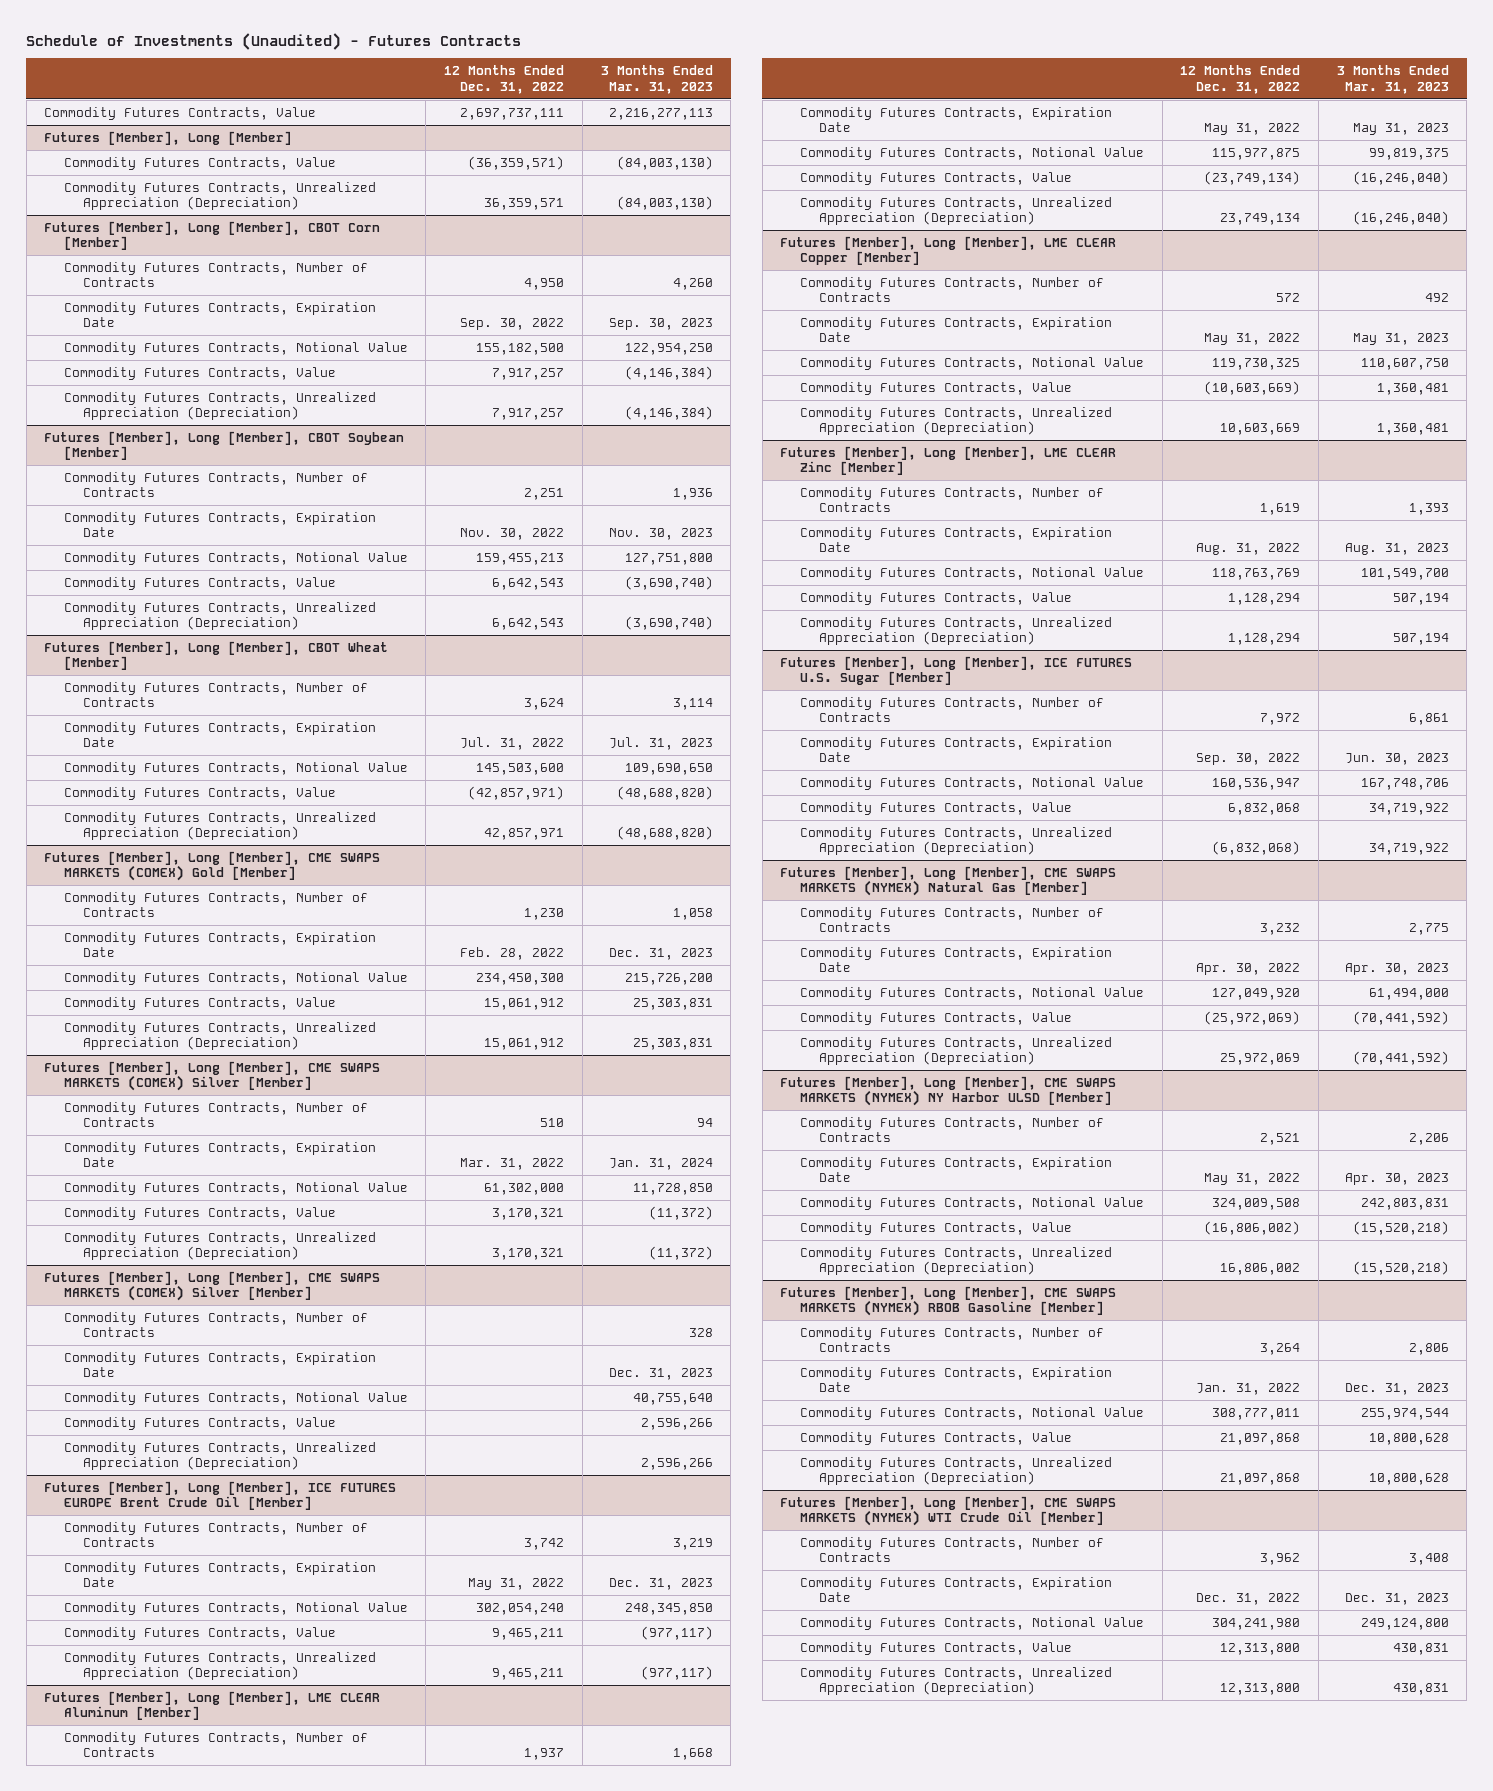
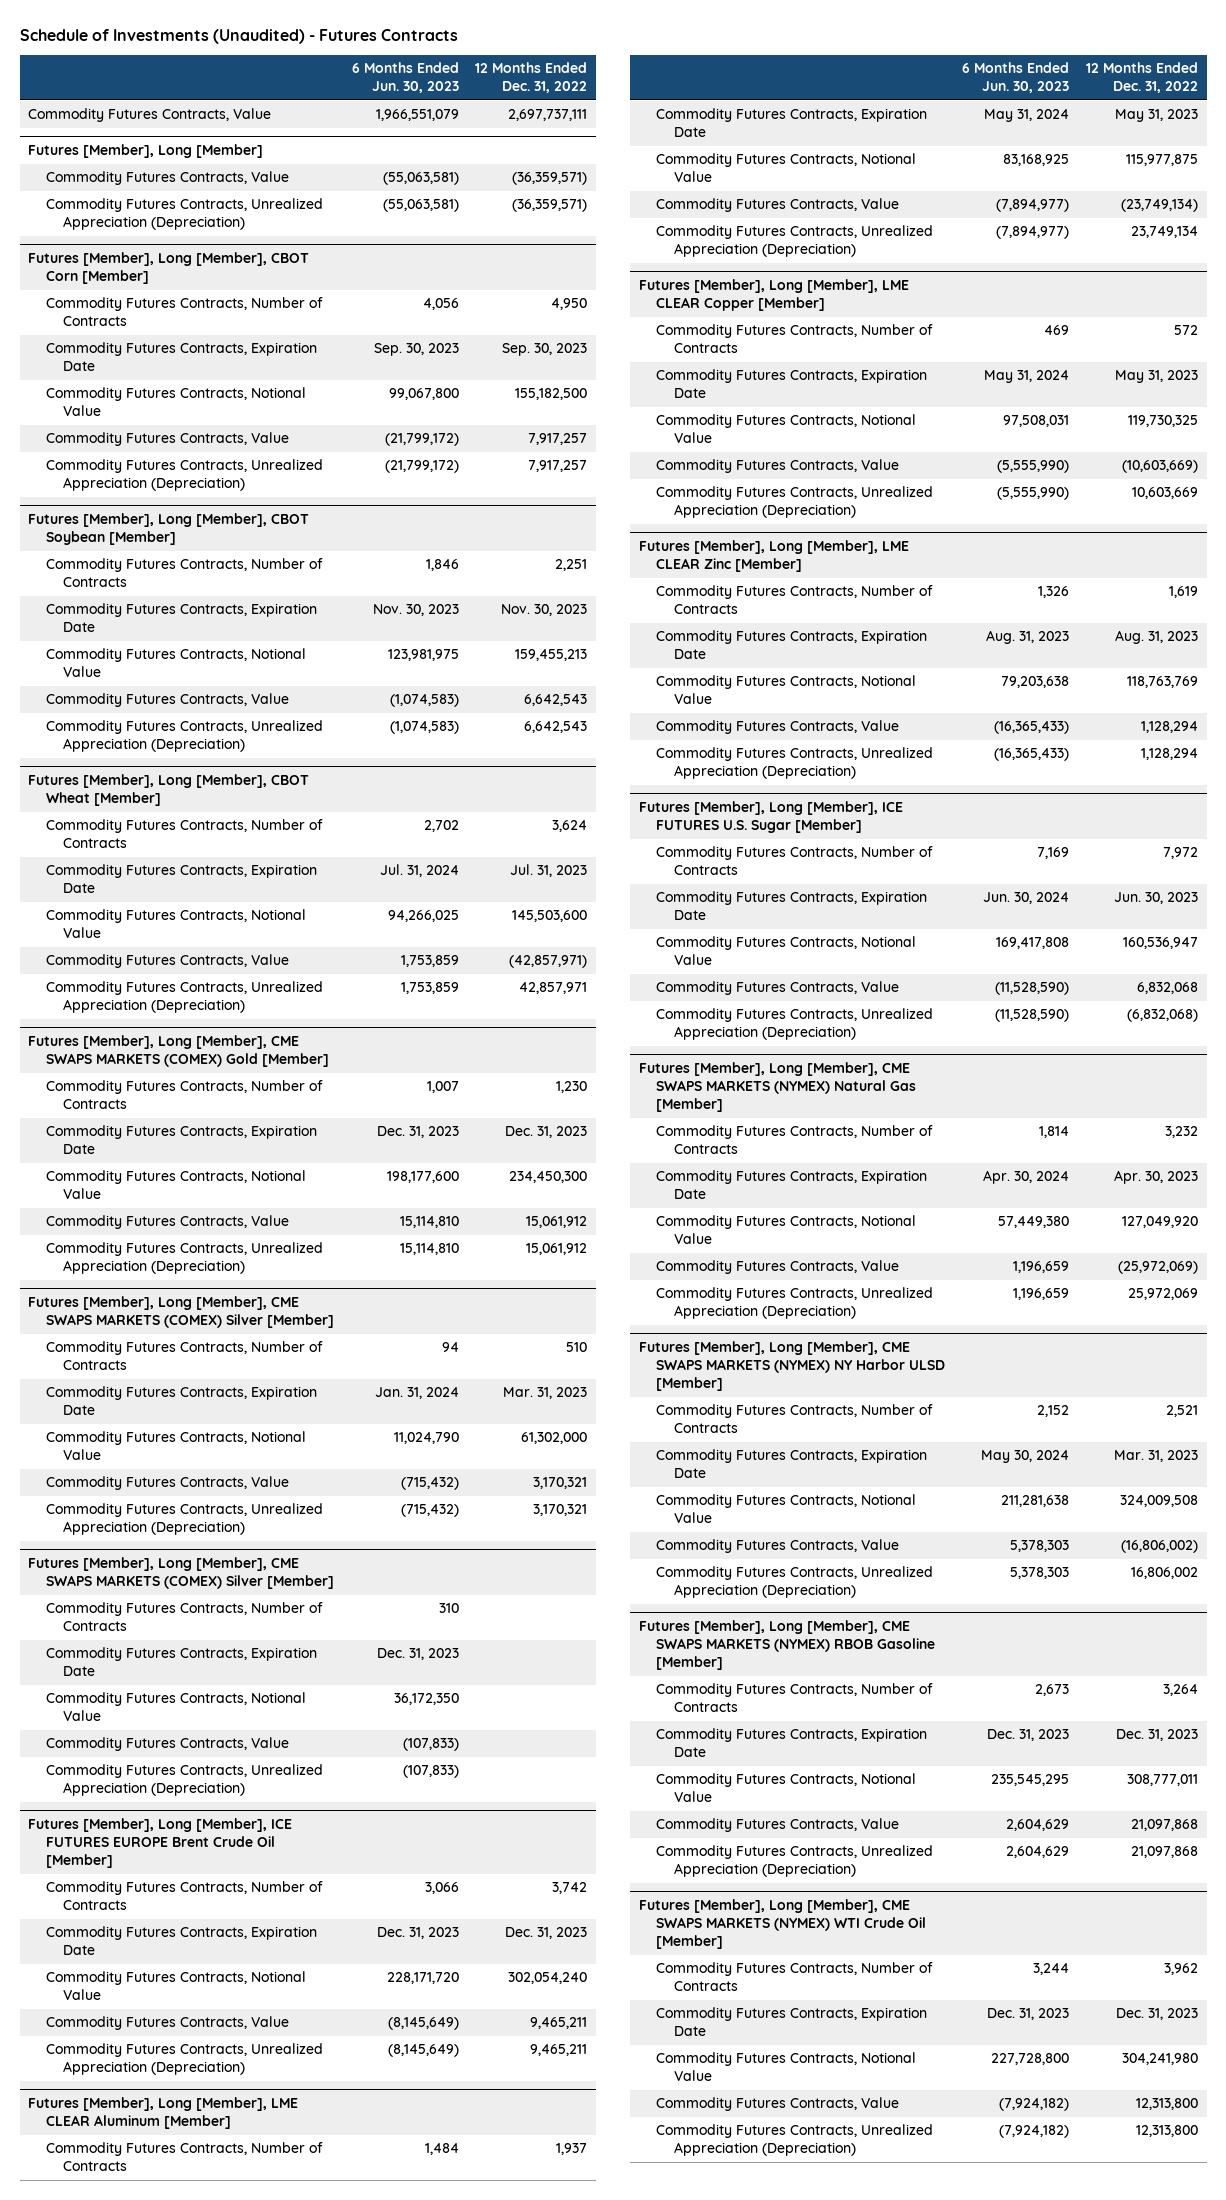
[600,65,713,94] 3 Months Ended Mar. 31, 2023 -> none
none -> [351,62,459,94] 6 Months Ended Jun. 30, 2023
[484,198,565,211] 36,359,571 -> [512,199,588,213] (36,359,571)
[460,318,565,331] Sep. 30, 2022 -> [502,343,588,357] Sep. 30, 2023
[460,528,565,541] Nov. 30, 2022 -> [501,604,588,617] Nov. 30, 2023
[460,737,565,751] Jul. 31, 2022 -> [510,864,588,878] Jul. 31, 2023
[460,947,565,961] Feb. 28, 2022 -> [505,1126,588,1139] Dec. 31, 2023
[460,1158,565,1171] Mar. 31, 2022 -> [503,1387,588,1400] Mar. 31, 2023
[468,1578,565,1591] May 31, 2022 -> [505,1927,588,1940] Dec. 31, 2023
[1204,123,1301,136] May 31, 2022 -> [1115,109,1199,123] May 31, 2023
[1204,333,1301,346] May 31, 2022 -> [1115,370,1199,384] May 31, 2023
[1196,543,1301,556] Aug. 31, 2022 -> [1115,630,1199,645] Aug. 31, 2023
[1196,753,1301,766] Sep. 30, 2022 -> [1114,892,1199,905] Jun. 30, 2023
[1196,963,1301,976] Apr. 30, 2022 -> [1114,1170,1199,1185] Apr. 30, 2023
[1204,1173,1301,1186] May 31, 2022 -> [1114,1450,1199,1463] Mar. 31, 2023
[1196,1383,1301,1396] Jan. 31, 2022 -> [1116,1729,1199,1742] Dec. 31, 2023
[1196,1593,1301,1606] Dec. 31, 2022 -> [1116,2008,1199,2021] Dec. 31, 2023

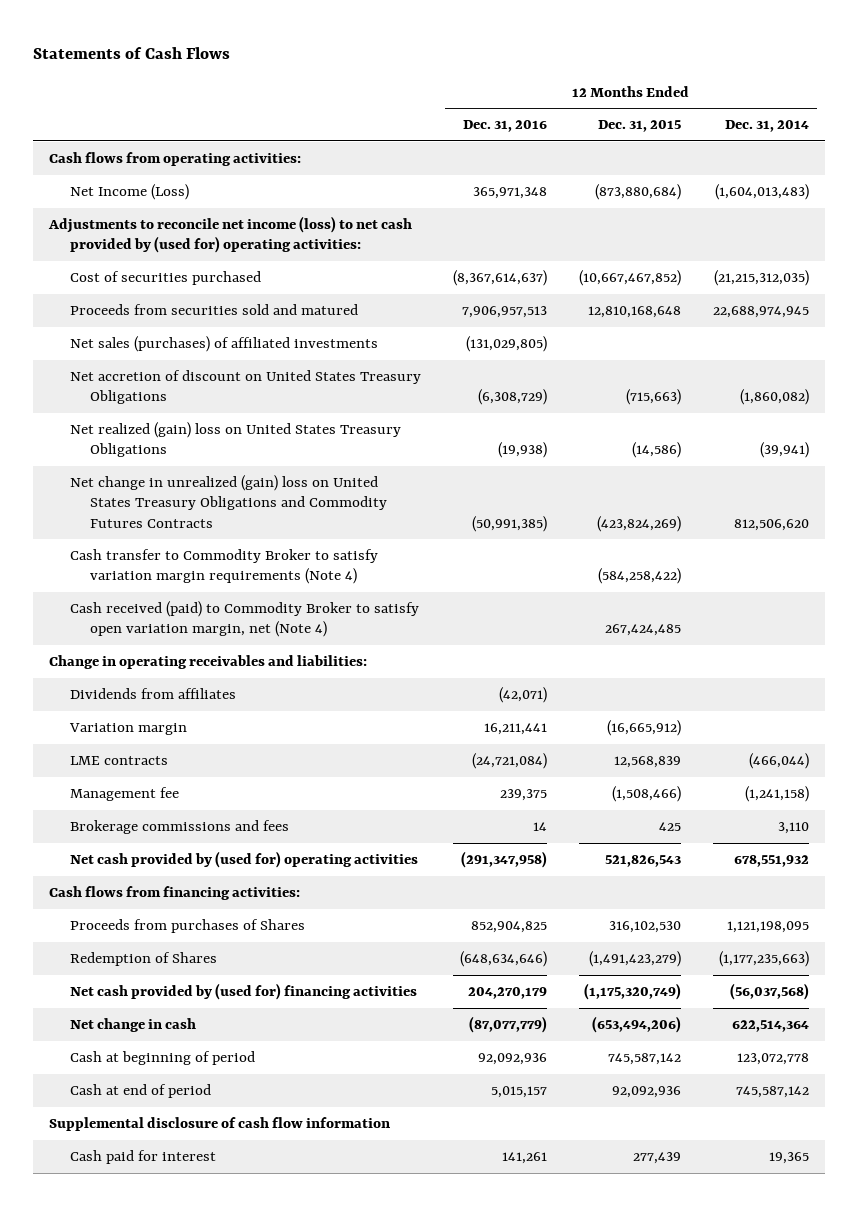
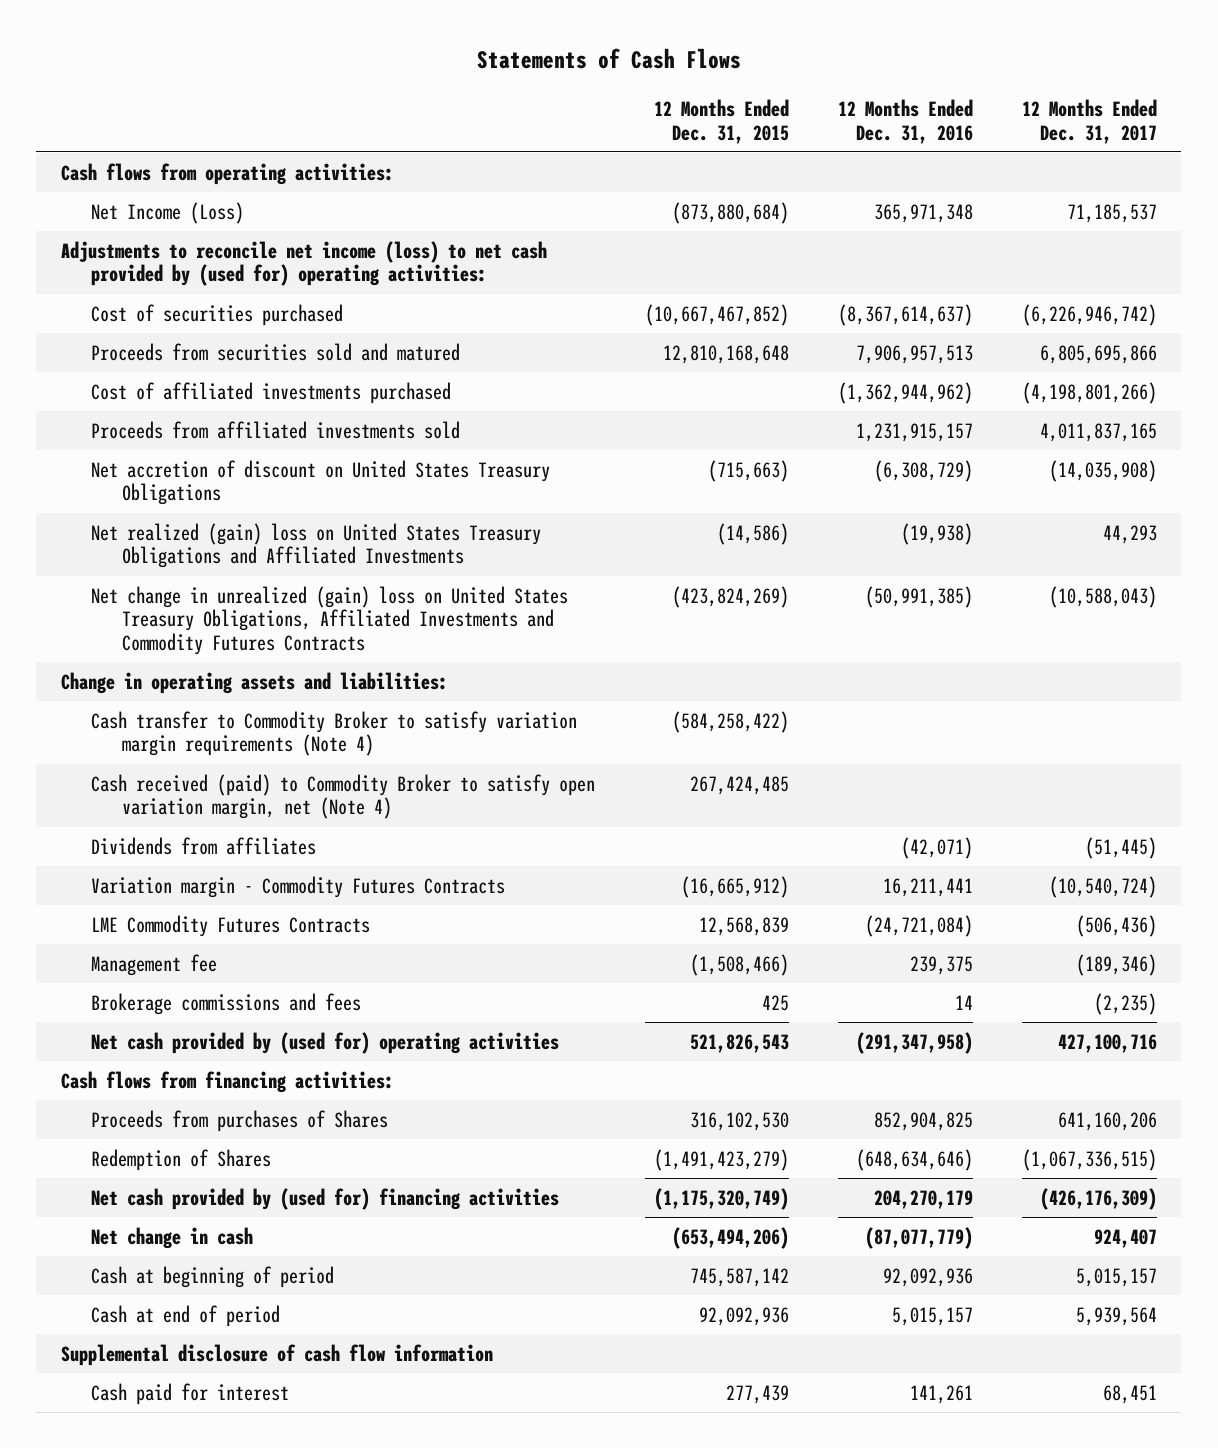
[724,120,809,133] Dec. 31, 2014 -> none
none -> [1021,98,1157,144] 12 Months Ended Dec. 31, 2017
[69,336,378,353] Net sales (purchases) of affiliated investments -> none
none -> [91,381,452,404] Cost of affiliated investments purchased
none -> [91,420,461,439] Proceeds from affiliated investments sold
[69,422,401,458] Net realized (gain) loss on United States Treasury Obligations -> [91,522,542,569] Net realized (gain) loss on United States Treasury Obligations and Affiliated Investments
[69,475,388,528] Net change in unrealized (gain) loss on United States Treasury Obligations and Commodity Futures Contracts -> [91,585,569,656] Net change in unrealized (gain) loss on United States Treasury Obligations, Affiliated Investments and Commodity Futures Contracts
none -> [60,671,448,694] Change in operating assets and liabilities:
[48,655,367,670] Change in operating receivables and liabilities: -> none
[68,723,187,736] Variation margin -> [91,875,506,898] Variation margin - Commodity Futures Contracts
[69,756,168,766] LME contracts -> [91,914,371,937] LME Commodity Futures Contracts

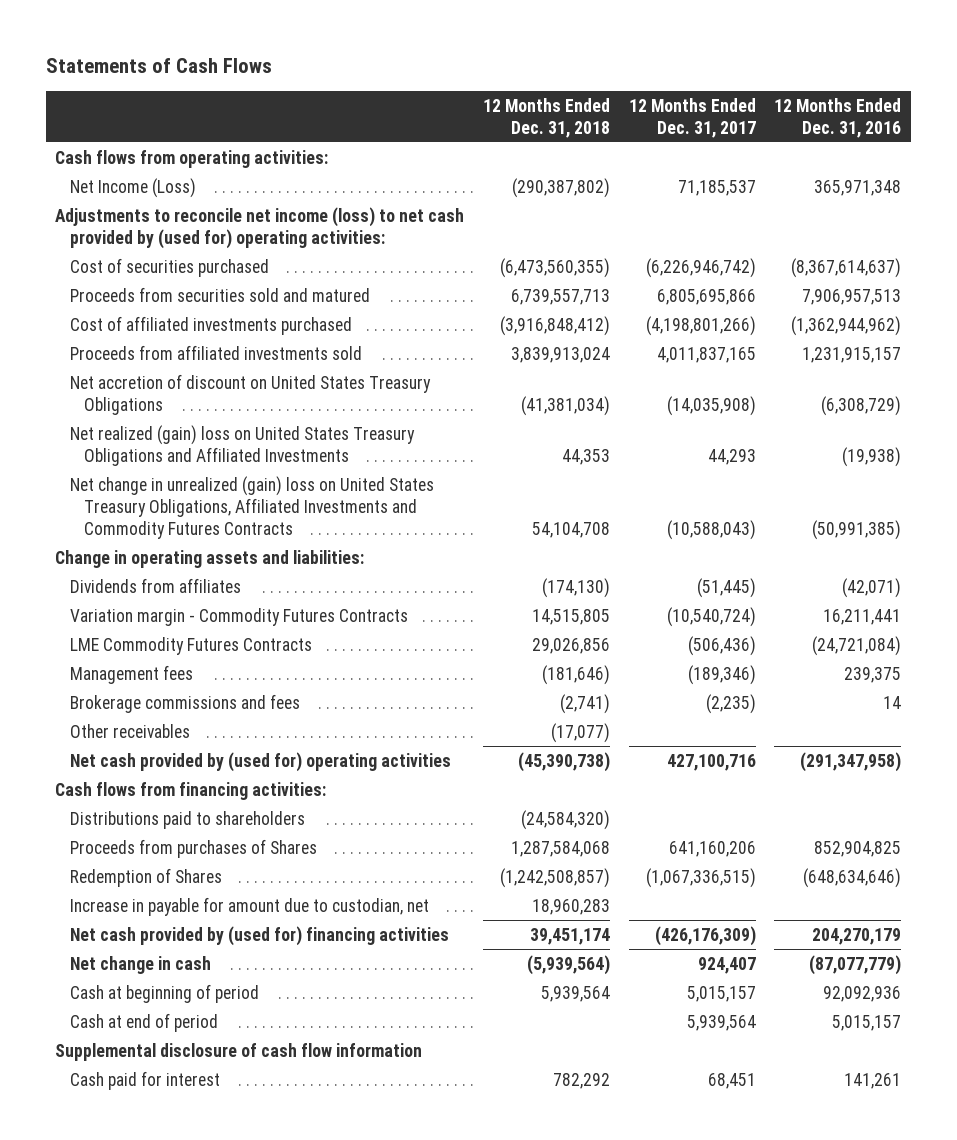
[653,98,789,144] 12 Months Ended Dec. 31, 2015 -> none
none -> [482,97,610,138] 12 Months Ended Dec. 31, 2018
[91,710,578,757] Cash transfer to Commodity Broker to satisfy variation margin requirements (Note 4) -> none
[91,773,596,820] Cash received (paid) to Commodity Broker to satisfy open variation margin, net (Note 4) -> none
[91,953,218,976] Management fee -> [69,664,193,684] Management fees
none -> [69,723,190,738] Other receivables
none -> [69,810,305,829] Distributions paid to shareholders
none -> [69,896,429,916] Increase in payable for amount due to custodian, net

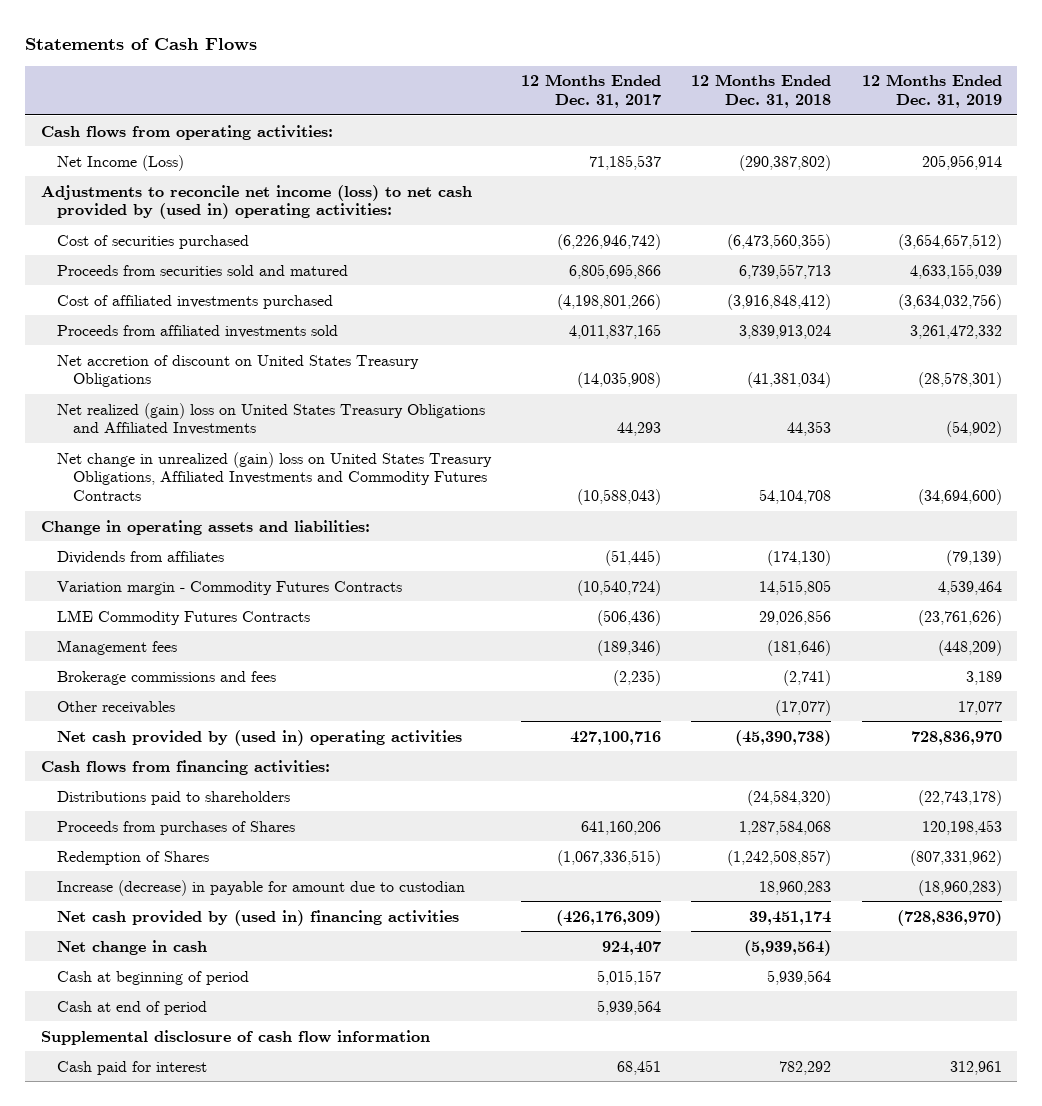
[774,97,902,138] 12 Months Ended Dec. 31, 2016 -> none
none -> [861,74,1002,109] 12 Months Ended Dec. 31, 2019
[55,206,465,249] Adjustments to reconcile net income (loss) to net cash provided by (used for) operating activities: -> [40,184,472,220] Adjustments to reconcile net income (loss) to net cash provided by (used in) operating activities:
[69,751,451,772] Net cash provided by (used for) operating activities -> [56,729,462,746] Net cash provided by (used in) operating activities
[69,896,429,916] Increase in payable for amount due to custodian, net -> [56,879,465,896] Increase (decrease) in payable for amount due to custodian
[69,925,449,946] Net cash provided by (used for) financing activities -> [56,909,459,926] Net cash provided by (used in) financing activities

